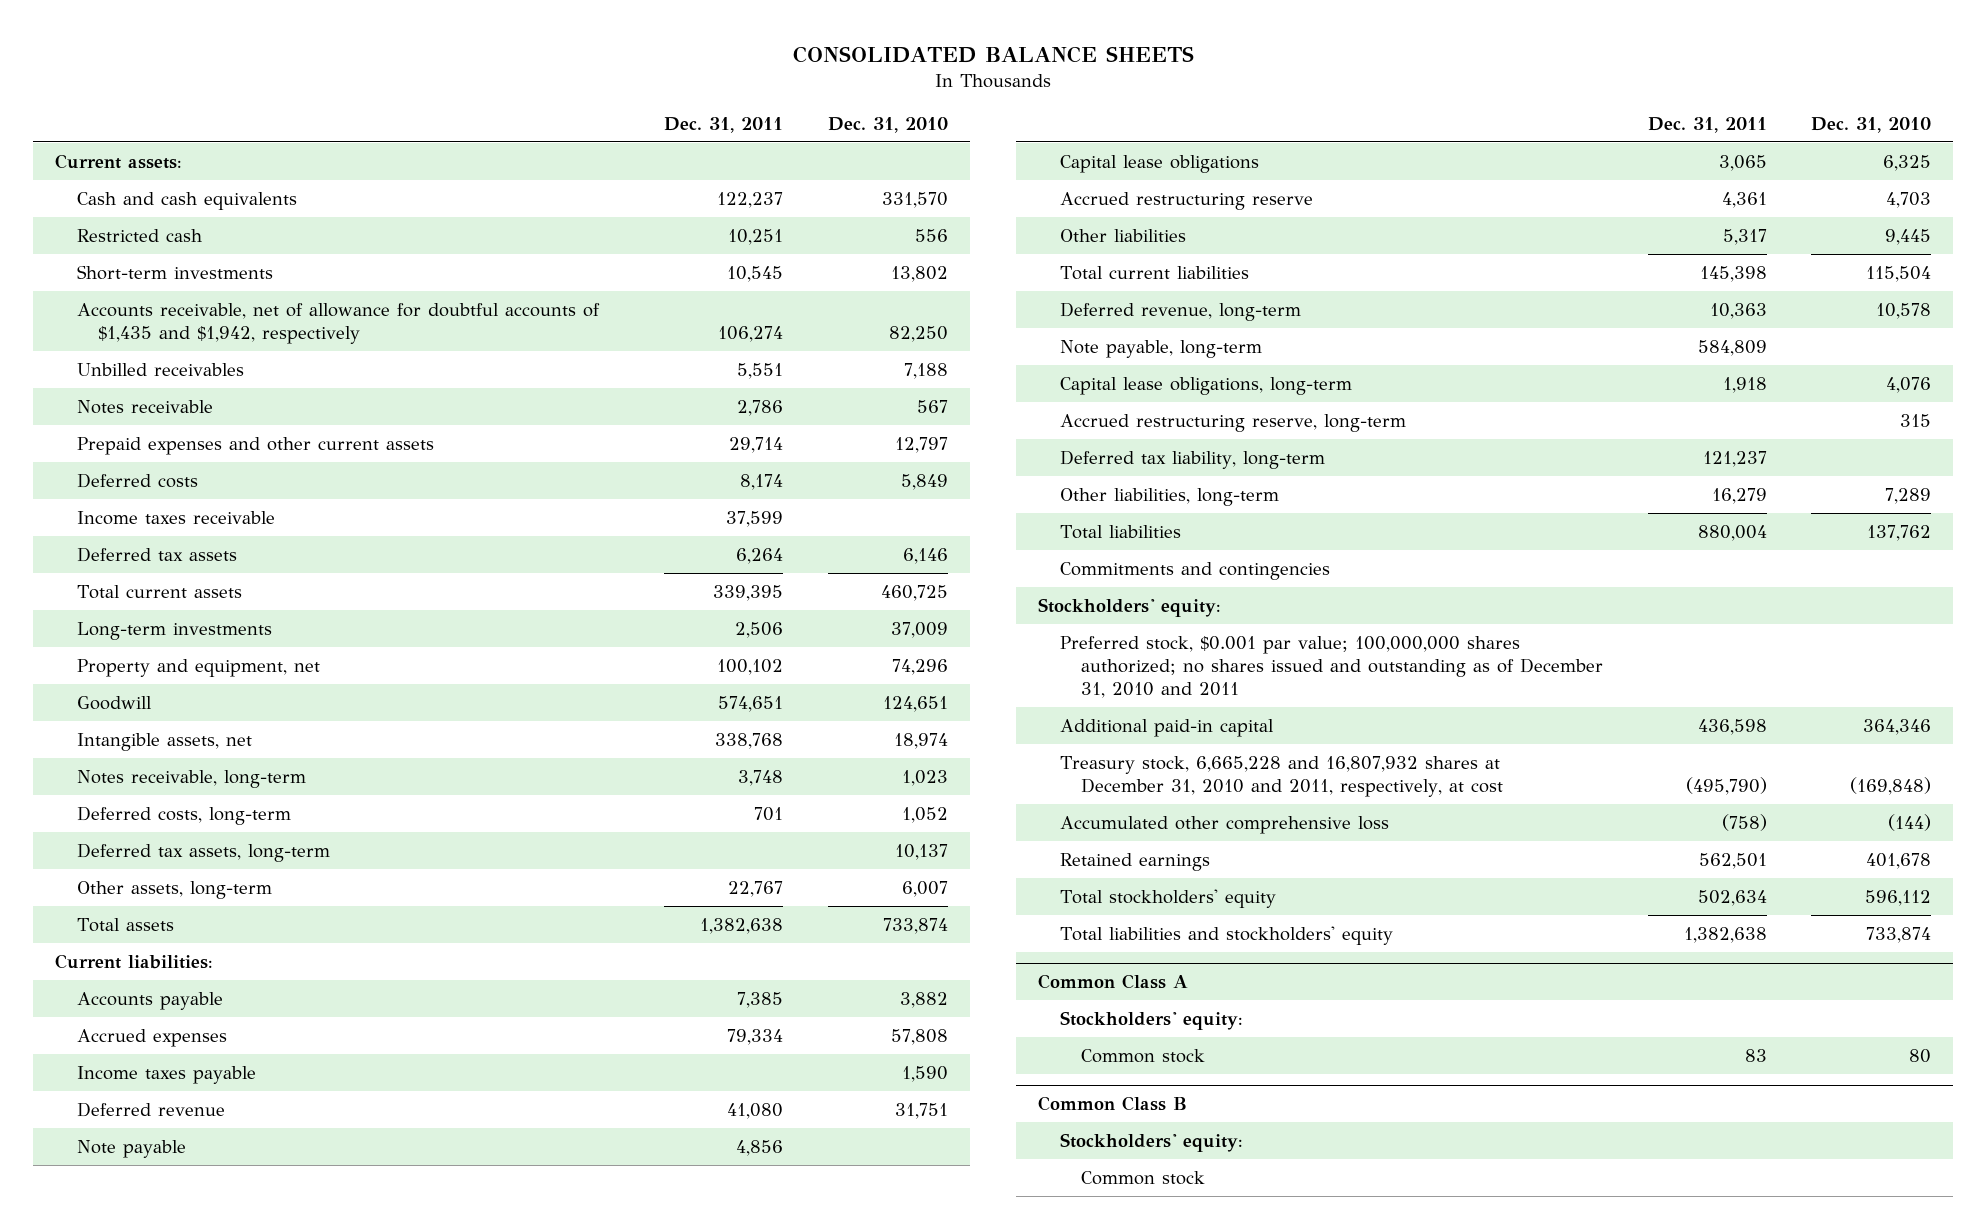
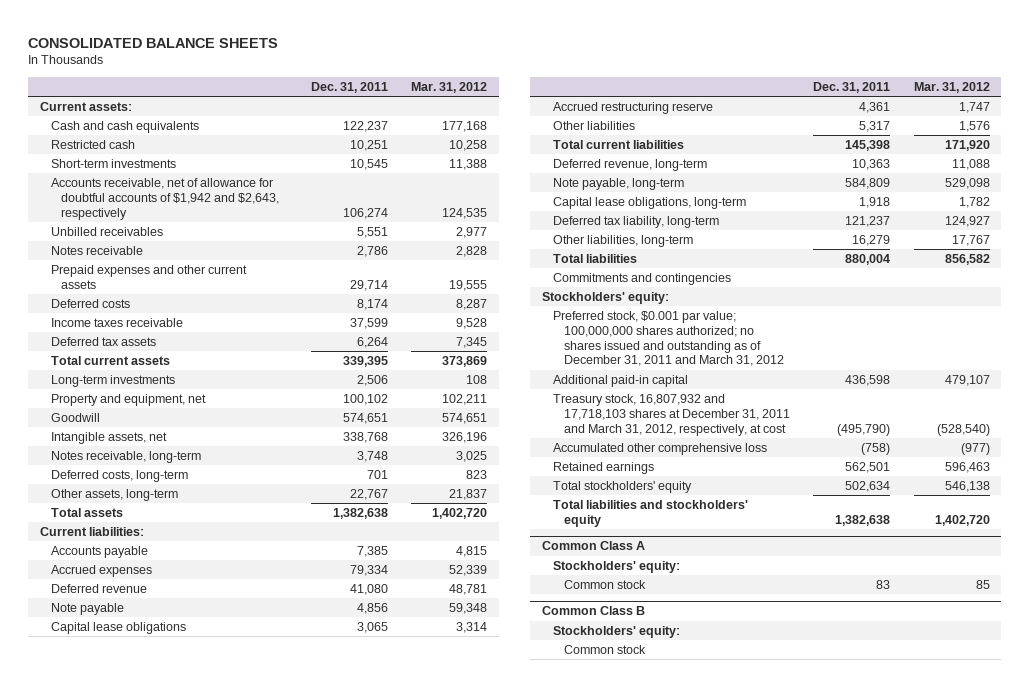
[827,117,948,134] Dec. 31, 2010 -> none
none -> [411,81,488,93] Mar. 31, 2012
[76,302,600,344] Accounts receivable, net of allowance for doubtful accounts of $1,435 and $1,942, respectively -> [50,177,280,220] Accounts receivable, net of allowance for doubtful accounts of $1,942 and $2,643, respectively
[76,842,330,862] Deferred tax assets, long-term -> none
[76,1065,256,1084] Income taxes payable -> none
[1059,413,1406,432] Accrued restructuring reserve, long-term -> none
[1059,635,1604,699] Preferred stock, $0.001 par value; 100,000,000 shares authorized; no shares issued and outstanding as of December 31, 2010 and 2011 -> [552,310,784,367] Preferred stock, $0.001 par value; 100,000,000 shares authorized; no shares issued and outstanding as of December 31, 2011 and March 31, 2012
[1059,755,1504,797] Treasury stock, 6,665,228 and 16,807,932 shares at December 31, 2010 and 2011, respectively, at cost -> [552,393,790,436] Treasury stock, 16,807,932 and 17,718,103 shares at December 31, 2011 and March 31, 2012, respectively, at cost

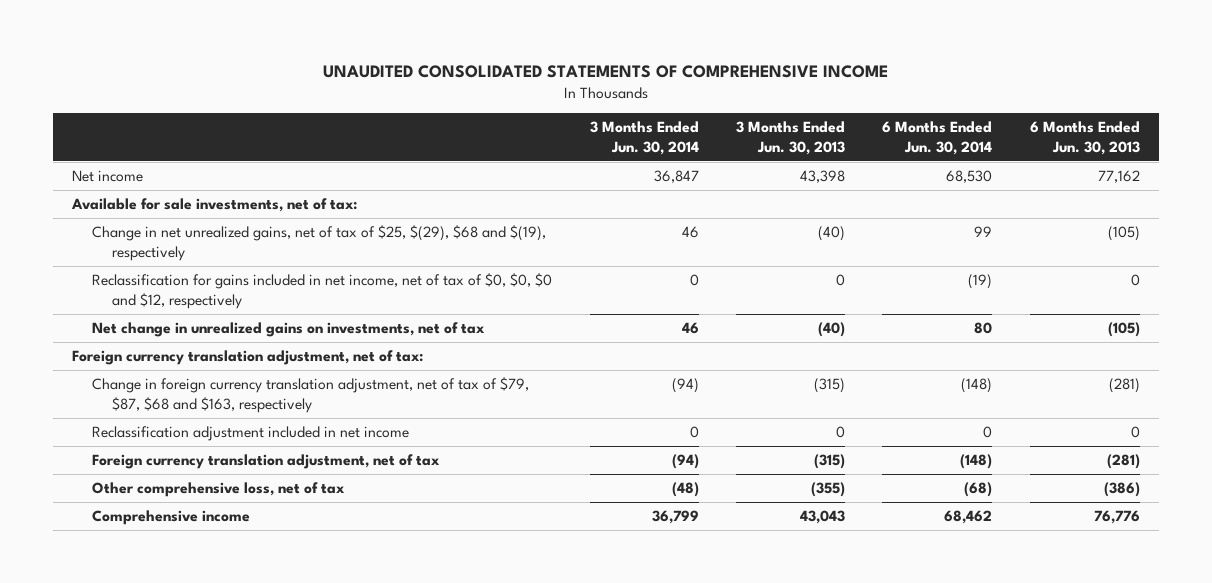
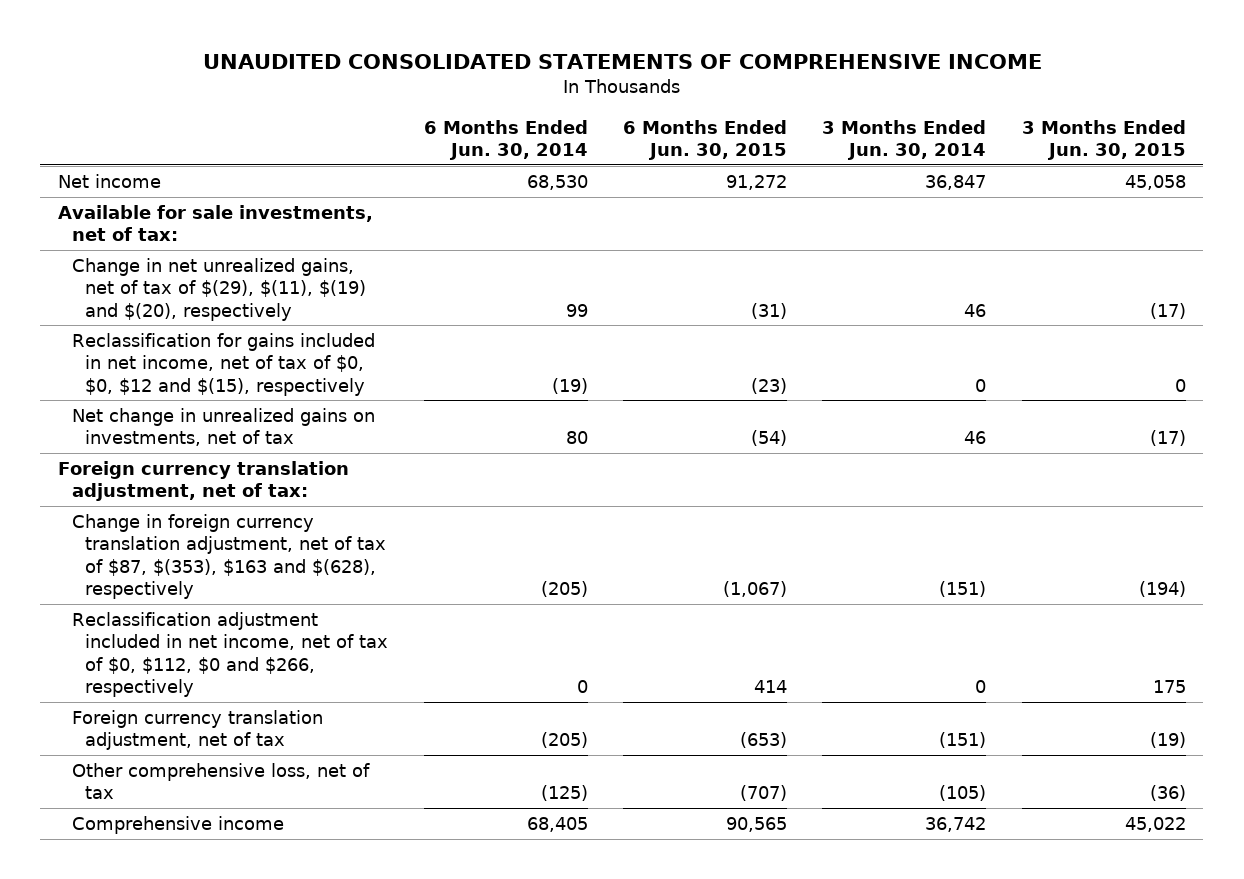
[735,121,845,155] 3 Months Ended Jun. 30, 2013 -> none
[1029,121,1140,155] 6 Months Ended Jun. 30, 2013 -> none
none -> [622,119,787,160] 6 Months Ended Jun. 30, 2015
none -> [1021,119,1186,160] 3 Months Ended Jun. 30, 2015
[92,225,547,261] Change in net unrealized gains, net of tax of $25, $(29), $68 and $(19), respectively -> [71,258,367,321] Change in net unrealized gains, net of tax of $(29), $(11), $(19) and $(20), respectively
[92,273,553,309] Reclassification for gains included in net income, net of tax of $0, $0, $0 and $12, respectively -> [71,333,375,396] Reclassification for gains included in net income, net of tax of $0, $0, $12 and $(15), respectively
[92,377,530,413] Change in foreign currency translation adjustment, net of tax of $79, $87, $68 and $163, respectively -> [71,514,387,599] Change in foreign currency translation adjustment, net of tax of $87, $(353), $163 and $(628), respectively
[671,378,699,394] (94) -> [939,580,987,597] (151)
[961,378,993,394] (148) -> [540,580,588,597] (205)
[92,426,410,442] Reclassification adjustment included in net income -> [71,612,389,697] Reclassification adjustment included in net income, net of tax of $0, $112, $0 and $266, respectively
[671,454,699,470] (94) -> [939,732,987,749] (151)
[960,454,993,470] (148) -> [540,732,588,749] (205)
[671,482,699,498] (48) -> [939,785,987,802] (105)
[964,482,993,498] (68) -> [540,785,588,802] (125)
[651,510,699,525] 36,799 -> [925,817,987,833] 36,742
[944,510,993,525] 68,462 -> [526,817,588,833] 68,405

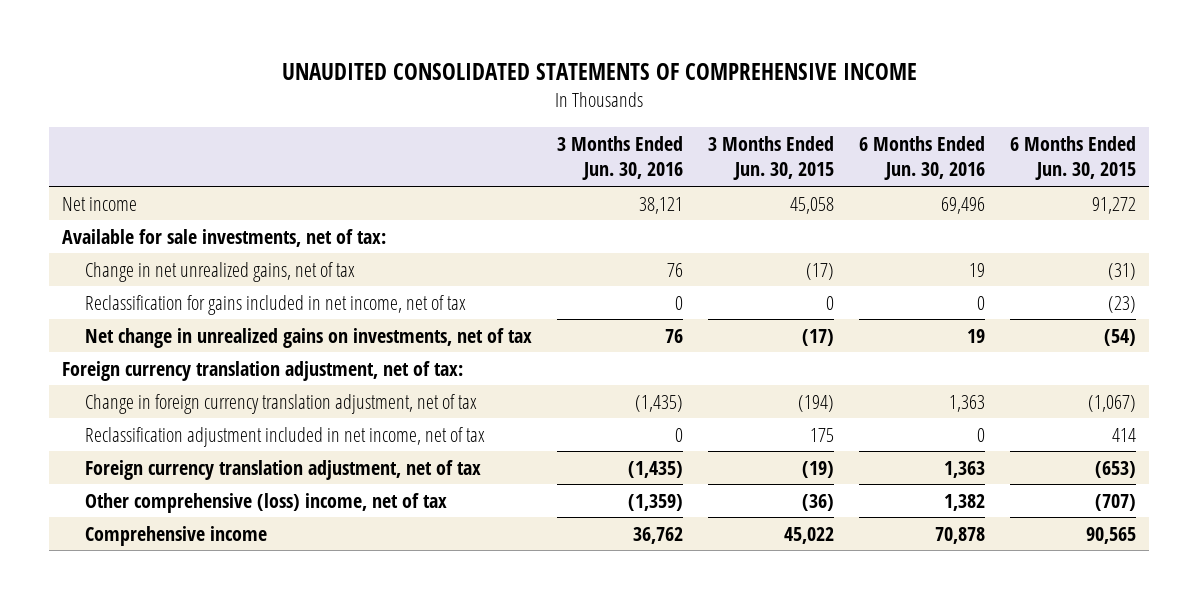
[423,119,588,160] 6 Months Ended Jun. 30, 2014 -> none
[822,119,987,160] 3 Months Ended Jun. 30, 2014 -> none
none -> [557,136,684,181] 3 Months Ended Jun. 30, 2016
none -> [859,136,986,181] 6 Months Ended Jun. 30, 2016
[71,258,367,321] Change in net unrealized gains, net of tax of $(29), $(11), $(19) and $(20), respectively -> [85,261,356,282] Change in net unrealized gains, net of tax
[71,333,375,396] Reclassification for gains included in net income, net of tax of $0, $0, $12 and $(15), respectively -> [85,294,467,315] Reclassification for gains included in net income, net of tax
[71,514,387,599] Change in foreign currency translation adjustment, net of tax of $87, $(353), $163 and $(628), respectively -> [85,393,478,414] Change in foreign currency translation adjustment, net of tax
[71,612,389,697] Reclassification adjustment included in net income, net of tax of $0, $112, $0 and $266, respectively -> [85,426,486,447] Reclassification adjustment included in net income, net of tax
[71,763,370,800] Other comprehensive loss, net of tax -> [85,492,448,513] Other comprehensive (loss) income, net of tax

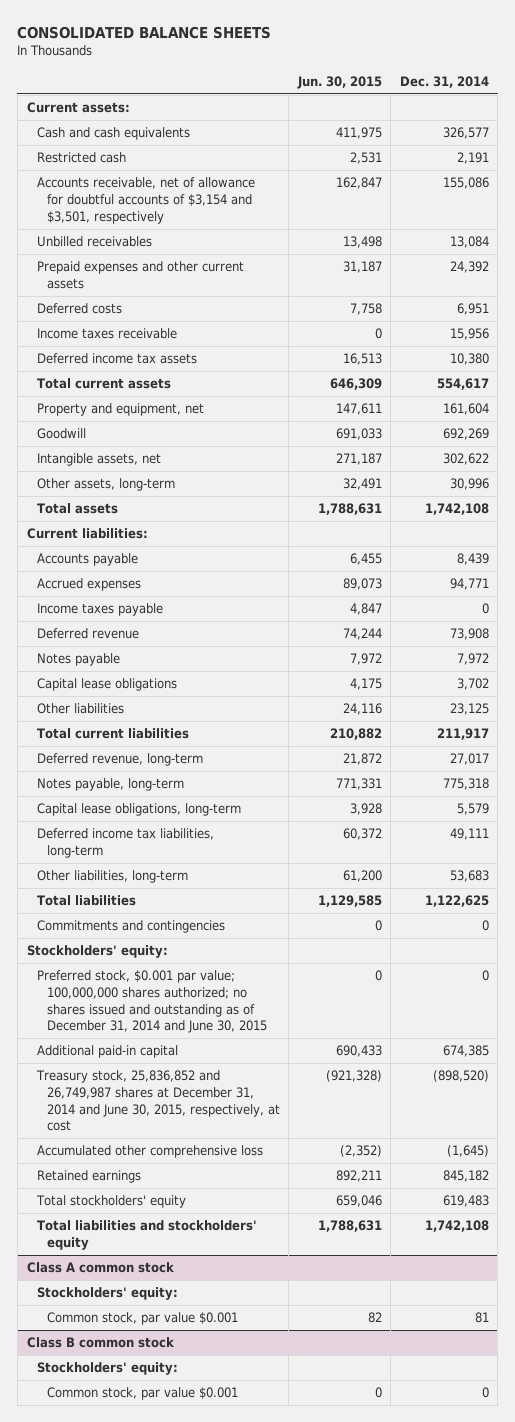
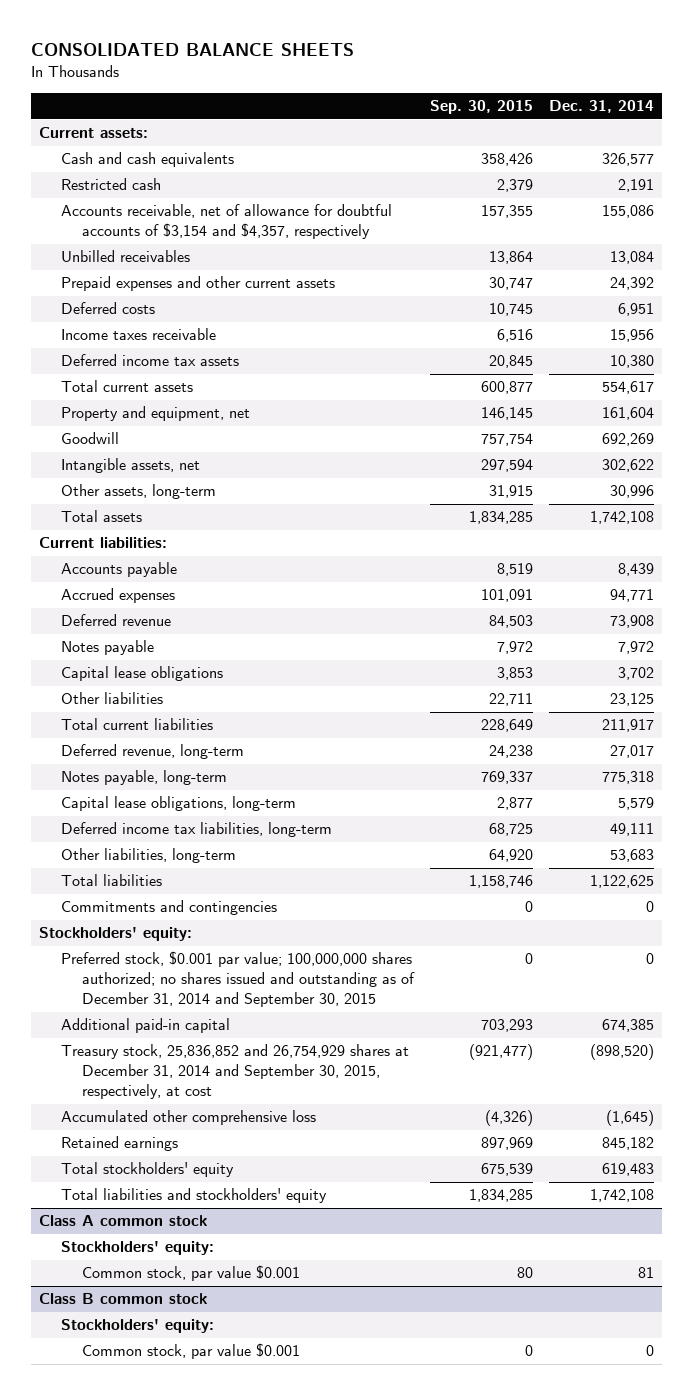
[296,76,382,90] Jun. 30, 2015 -> none
none -> [429,100,533,115] Sep. 30, 2015
[36,177,255,224] Accounts receivable, net of allowance for doubtful accounts of $3,154 and $3,501, respectively -> [60,204,392,240] Accounts receivable, net of allowance for doubtful accounts of $3,154 and $4,357, respectively
[36,603,163,617] Income taxes payable -> none
[36,970,267,1034] Preferred stock, $0.001 par value; 100,000,000 shares authorized; no shares issued and outstanding as of December 31, 2014 and June 30, 2015 -> [60,951,415,1008] Preferred stock, $0.001 par value; 100,000,000 shares authorized; no shares issued and outstanding as of December 31, 2014 and September 30, 2015
[35,1070,280,1132] Treasury stock, 25,836,852 and 26,749,987 shares at December 31, 2014 and June 30, 2015, respectively, at cost -> [60,1044,409,1100] Treasury stock, 25,836,852 and 26,754,929 shares at December 31, 2014 and September 30, 2015, respectively, at cost

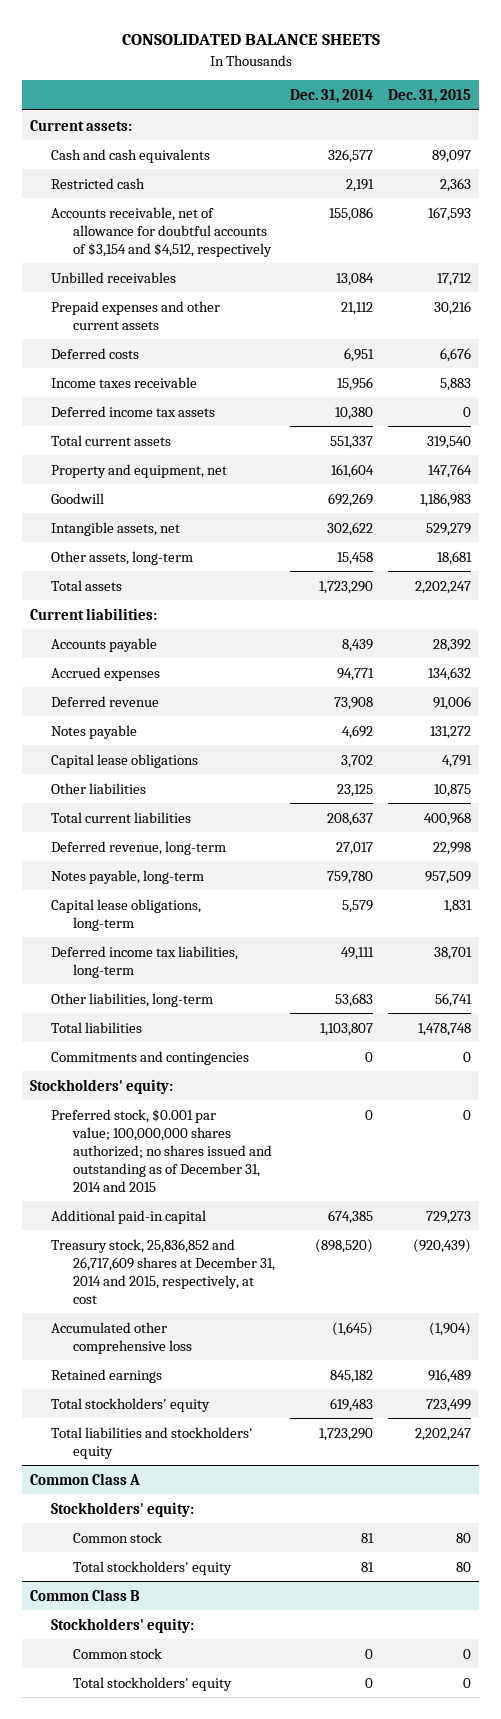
[429,100,533,115] Sep. 30, 2015 -> none
none -> [388,89,472,104] Dec. 31, 2015
[60,204,392,240] Accounts receivable, net of allowance for doubtful accounts of $3,154 and $4,357, respectively -> [51,206,272,257] Accounts receivable, net of allowance for doubtful accounts of $3,154 and $4,512, respectively
[610,277,655,291] 24,392 -> [341,301,374,315] 21,112
[602,381,655,395] 554,617 -> [330,435,374,449] 551,337
[610,485,655,499] 30,996 -> [337,551,374,565] 15,458
[590,511,655,525] 1,742,108 -> [319,580,374,594] 1,723,290
[618,641,655,655] 7,972 -> [342,724,374,739] 4,692
[602,719,655,733] 211,917 -> [327,811,374,826] 208,637
[602,771,655,785] 775,318 -> [327,870,374,884] 759,780
[590,875,655,889] 1,122,625 -> [320,1022,374,1036] 1,103,807
[60,951,415,1008] Preferred stock, $0.001 par value; 100,000,000 shares authorized; no shares issued and outstanding as of December 31, 2014 and September 30, 2015 -> [51,1108,272,1192] Preferred stock, $0.001 par value; 100,000,000 shares authorized; no shares issued and outstanding as of December 31, 2014 and 2015
[60,1044,409,1100] Treasury stock, 25,836,852 and 26,754,929 shares at December 31, 2014 and September 30, 2015, respectively, at cost -> [51,1238,275,1304] Treasury stock, 25,836,852 and 26,717,609 shares at December 31, 2014 and 2015, respectively, at cost
[590,1189,655,1203] 1,742,108 -> [319,1427,374,1441] 1,723,290
[39,1215,208,1227] Class A common stock -> [29,1472,140,1485] Common Class A
[81,1265,300,1282] Common stock, par value $0.001 -> [72,1531,162,1543] Common stock
none -> [72,1560,232,1575] Total stockholders' equity
[39,1293,208,1305] Class B common stock -> [29,1588,140,1601] Common Class B
[81,1343,300,1360] Common stock, par value $0.001 -> [72,1647,162,1659] Common stock
none -> [72,1676,232,1691] Total stockholders' equity

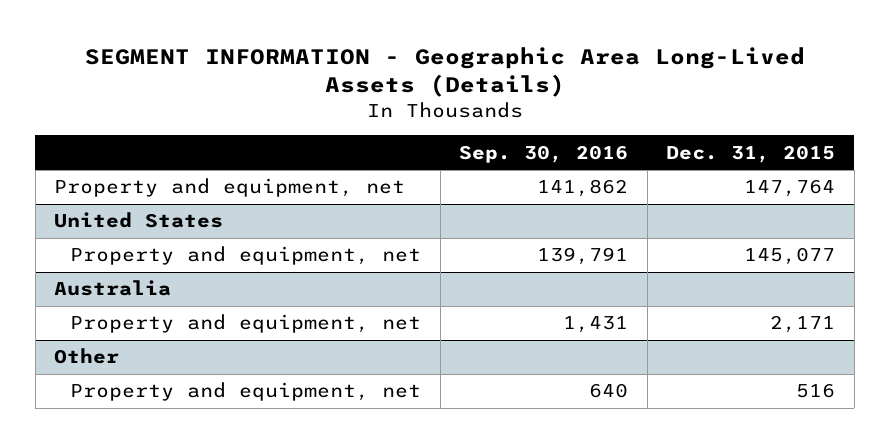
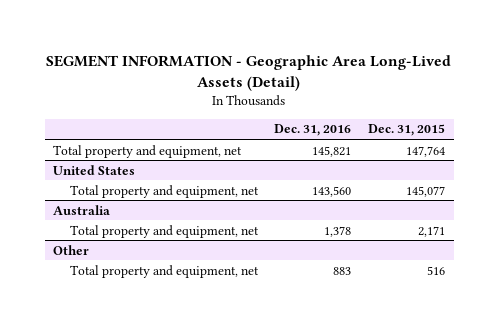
[84,46,805,98] SEGMENT INFORMATION - Geographic Area Long-Lived Assets (Details) -> [46,54,452,91] SEGMENT INFORMATION - Geographic Area Long-Lived Assets (Detail)
[459,144,629,163] Sep. 30, 2016 -> none
none -> [274,124,352,137] Dec. 31, 2016
[54,178,406,198] Property and equipment, net -> [52,144,242,158] Total property and equipment, net
[70,246,422,266] Property and equipment, net -> [69,184,259,198] Total property and equipment, net
[70,314,422,334] Property and equipment, net -> [69,224,259,238] Total property and equipment, net
[70,382,422,402] Property and equipment, net -> [69,264,259,278] Total property and equipment, net

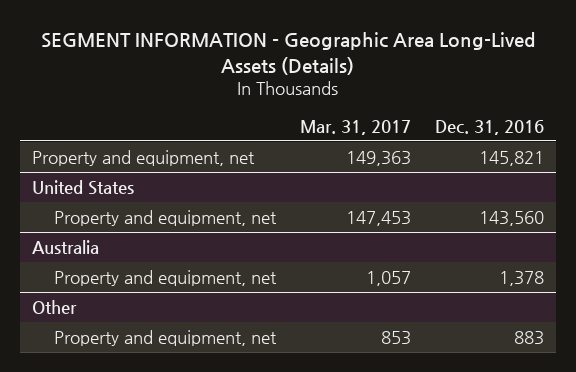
[46,54,452,91] SEGMENT INFORMATION - Geographic Area Long-Lived Assets (Detail) -> [41,31,537,75] SEGMENT INFORMATION - Geographic Area Long-Lived Assets (Details)
[368,124,446,137] Dec. 31, 2015 -> none
none -> [299,119,411,135] Mar. 31, 2017
[52,144,242,158] Total property and equipment, net -> [32,149,256,166] Property and equipment, net
[69,184,259,198] Total property and equipment, net -> [53,209,277,226] Property and equipment, net
[69,224,259,238] Total property and equipment, net -> [53,269,277,286] Property and equipment, net
[69,264,259,278] Total property and equipment, net -> [53,329,277,346] Property and equipment, net

